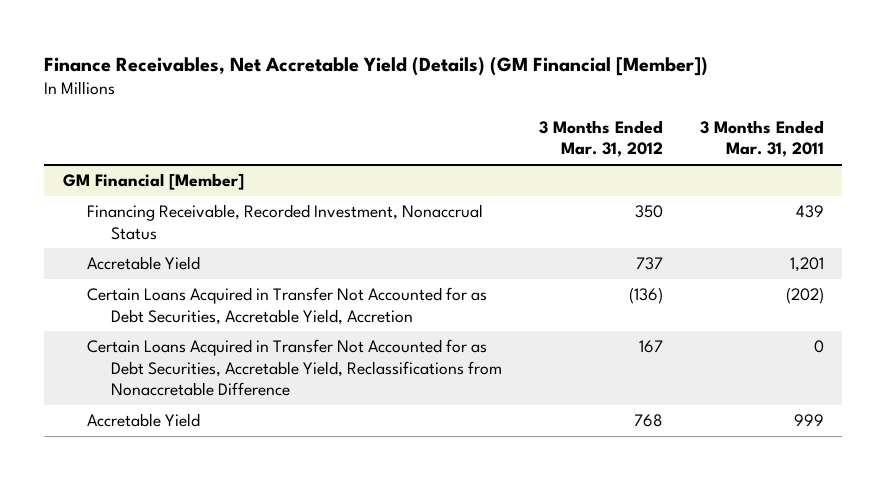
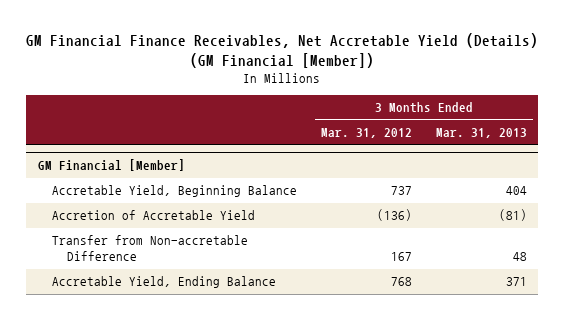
[44,57,709,77] Finance Receivables, Net Accretable Yield (Details) (GM Financial [Member]) -> [26,33,539,69] GM Financial Finance Receivables, Net Accretable Yield (Details) (GM Financial [Member])
[699,119,824,158] 3 Months Ended Mar. 31, 2011 -> none
none -> [435,128,527,139] Mar. 31, 2013
[86,204,483,240] Financing Receivable, Recorded Investment, Nonaccrual Status -> none
[86,256,200,271] Accretable Yield -> [52,185,298,198] Accretable Yield, Beginning Balance
[86,287,487,325] Certain Loans Acquired in Transfer Not Accounted for as Debt Securities, Accretable Yield, Accretion -> [52,210,256,221] Accretion of Accretable Yield
[86,339,503,396] Certain Loans Acquired in Transfer Not Accounted for as Debt Securities, Accretable Yield, Reclassifications from Nonaccretable Difference -> [52,235,249,262] Transfer from Non-accretable Difference
[86,413,200,428] Accretable Yield -> [52,276,277,289] Accretable Yield, Ending Balance

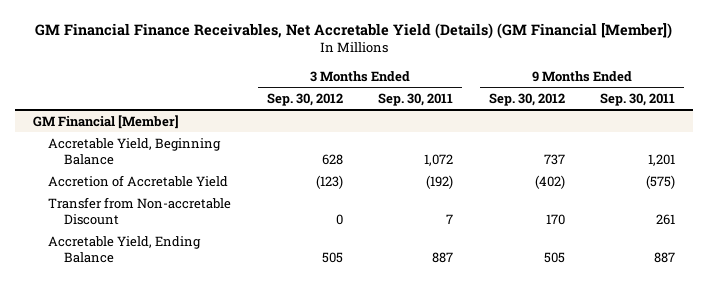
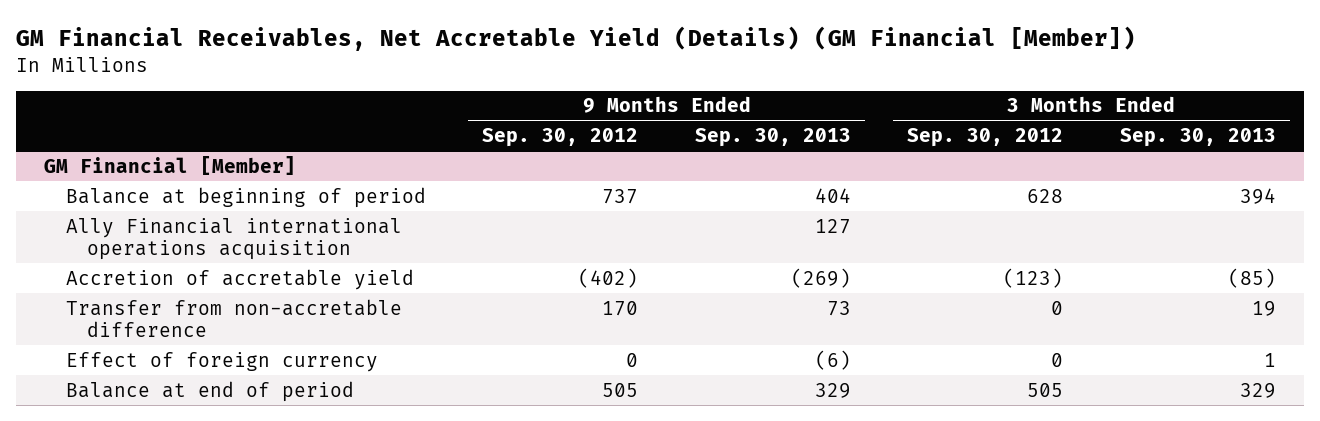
[35,22,673,39] GM Financial Finance Receivables, Net Accretable Yield (Details) (GM Financial [Member]) -> [16,25,1137,51] GM Financial Receivables, Net Accretable Yield (Details) (GM Financial [Member])
[378,92,454,106] Sep. 30, 2011 -> none
[600,92,676,106] Sep. 30, 2011 -> none
none -> [694,128,851,148] Sep. 30, 2013
none -> [1119,128,1276,148] Sep. 30, 2013
[48,137,222,165] Accretable Yield, Beginning Balance -> [65,186,426,208] Balance at beginning of period
none -> [65,217,402,261] Ally Financial international operations acquisition
[48,174,229,187] Accretion of Accretable Yield -> [65,268,414,290] Accretion of accretable yield
[48,196,232,225] Transfer from Non-accretable Discount -> [65,298,402,338] Transfer from non-accretable difference
none -> [65,351,378,372] Effect of foreign currency
[48,235,202,263] Accretable Yield, Ending Balance -> [65,380,354,402] Balance at end of period

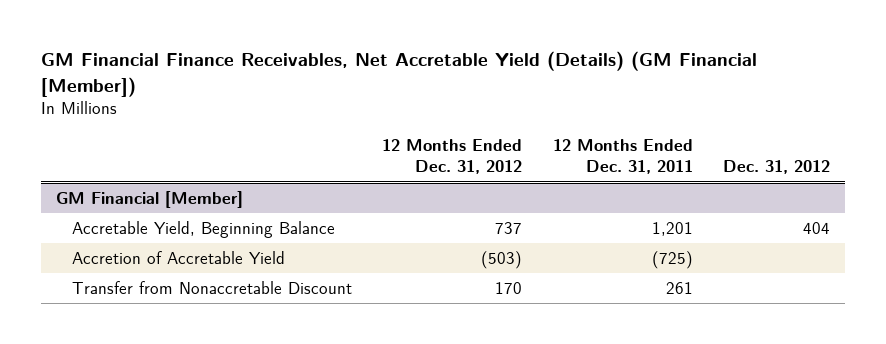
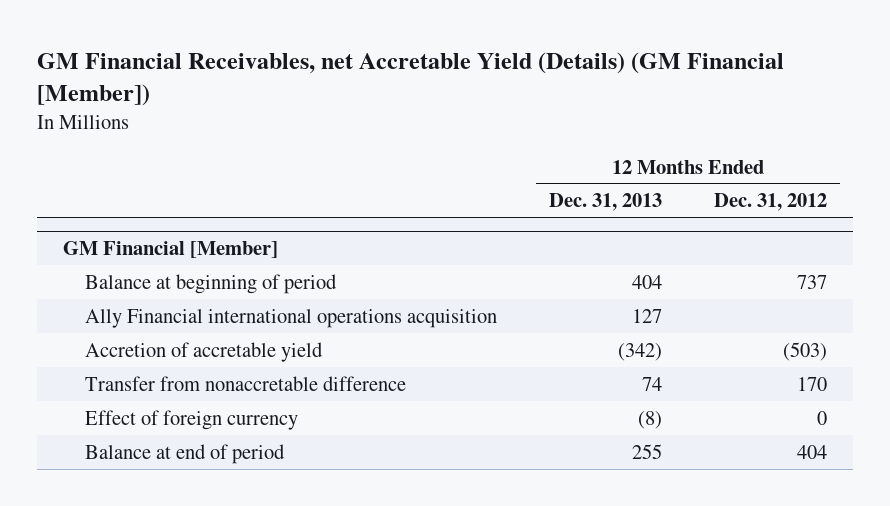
[40,51,757,97] GM Financial Finance Receivables, Net Accretable Yield (Details) (GM Financial [Member]) -> [37,52,785,107] GM Financial Receivables, net Accretable Yield (Details) (GM Financial [Member])
[552,139,693,175] 12 Months Ended Dec. 31, 2011 -> none
[723,160,831,175] Dec. 31, 2012 -> none
none -> [549,193,663,212] Dec. 31, 2013
[72,220,336,238] Accretable Yield, Beginning Balance -> [85,273,338,294] Balance at beginning of period
none -> [85,308,498,328] Ally Financial international operations acquisition
[72,250,286,264] Accretion of Accretable Yield -> [85,341,324,362] Accretion of accretable yield
[72,280,353,294] Transfer from Nonaccretable Discount -> [85,375,407,391] Transfer from nonaccretable difference
none -> [85,409,299,430] Effect of foreign currency
none -> [85,443,286,464] Balance at end of period

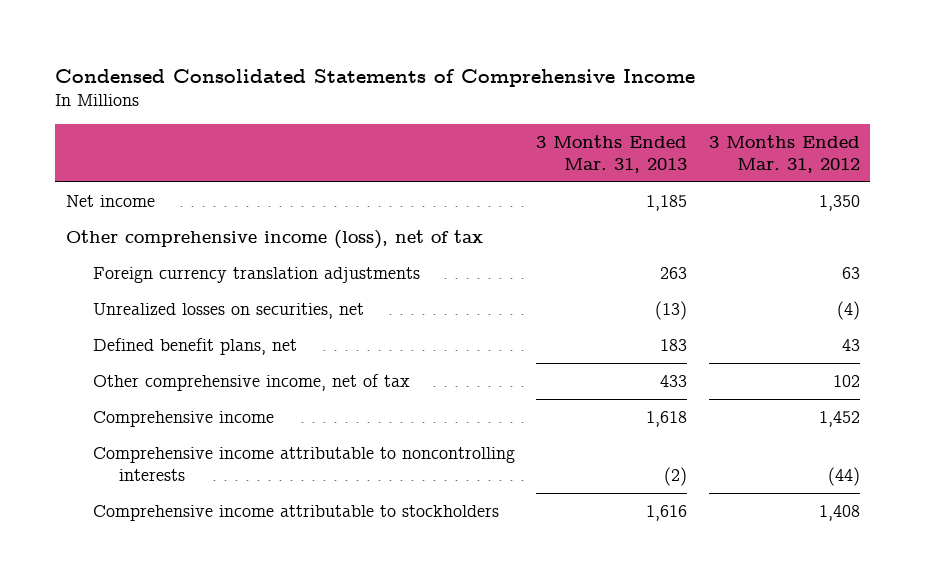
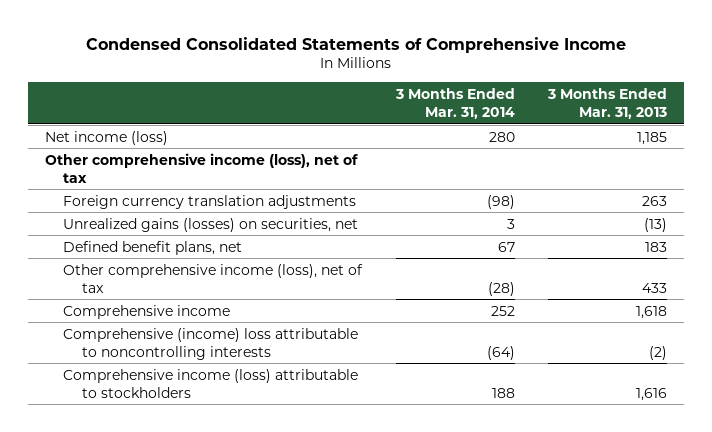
[708,134,860,173] 3 Months Ended Mar. 31, 2012 -> none
none -> [394,88,515,120] 3 Months Ended Mar. 31, 2014
[66,194,156,207] Net income -> [44,130,168,145] Net income (loss)
[92,302,364,319] Unrealized losses on securities, net -> [63,217,359,232] Unrealized gains (losses) on securities, net
[92,373,410,391] Other comprehensive income, net of tax -> [63,263,364,293] Other comprehensive income (loss), net of tax
[92,446,515,482] Comprehensive income attributable to noncontrolling interests -> [63,327,359,360] Comprehensive (income) loss attributable to noncontrolling interests
[92,504,499,521] Comprehensive income attributable to stockholders -> [63,368,359,398] Comprehensive income (loss) attributable to stockholders

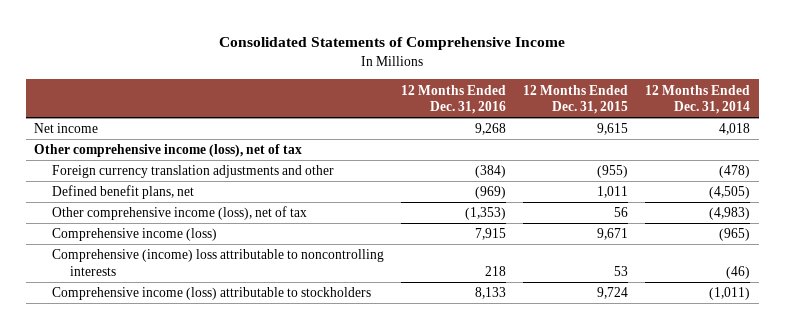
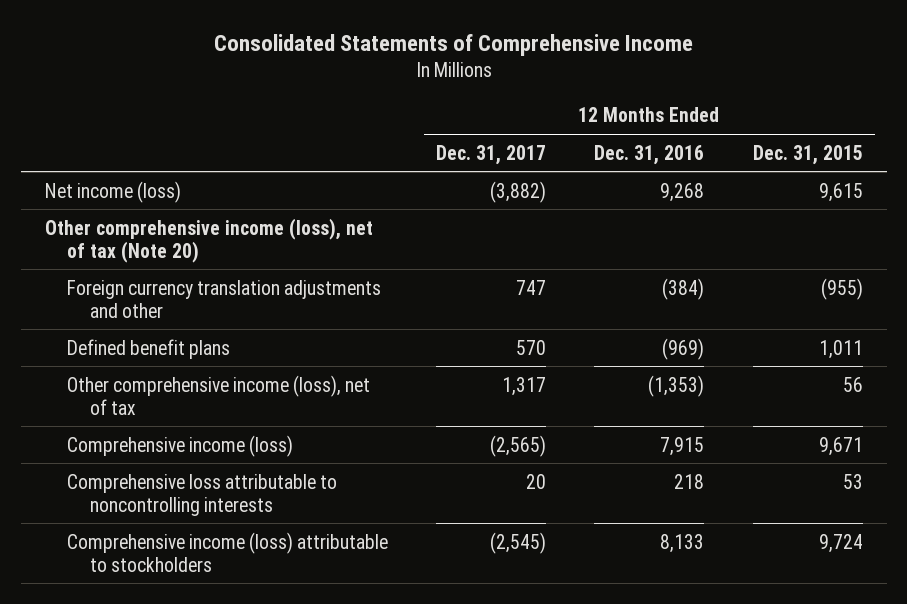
[645,84,751,114] 12 Months Ended Dec. 31, 2014 -> none
none -> [436,144,547,165] Dec. 31, 2017
[34,123,99,134] Net income -> [44,180,181,203] Net income (loss)
[34,144,303,158] Other comprehensive income (loss), net of tax -> [44,217,373,263] Other comprehensive income (loss), net of tax (Note 20)
[52,185,195,200] Defined benefit plans, net -> [67,338,231,359] Defined benefit plans
[52,249,385,276] Comprehensive (income) loss attributable to noncontrolling interests -> [67,473,338,516] Comprehensive loss attributable to noncontrolling interests

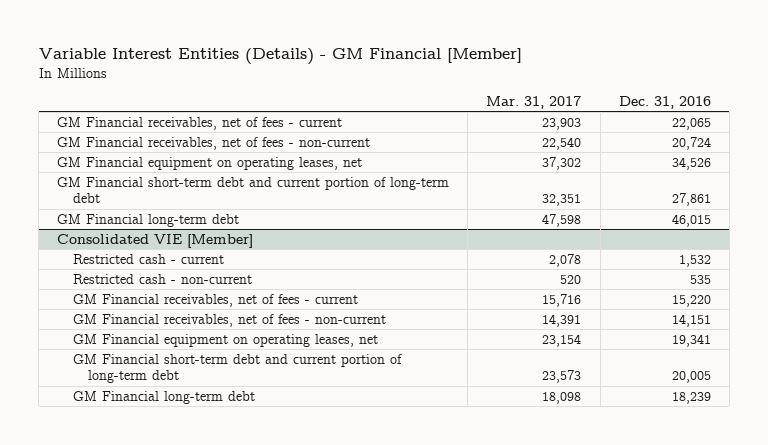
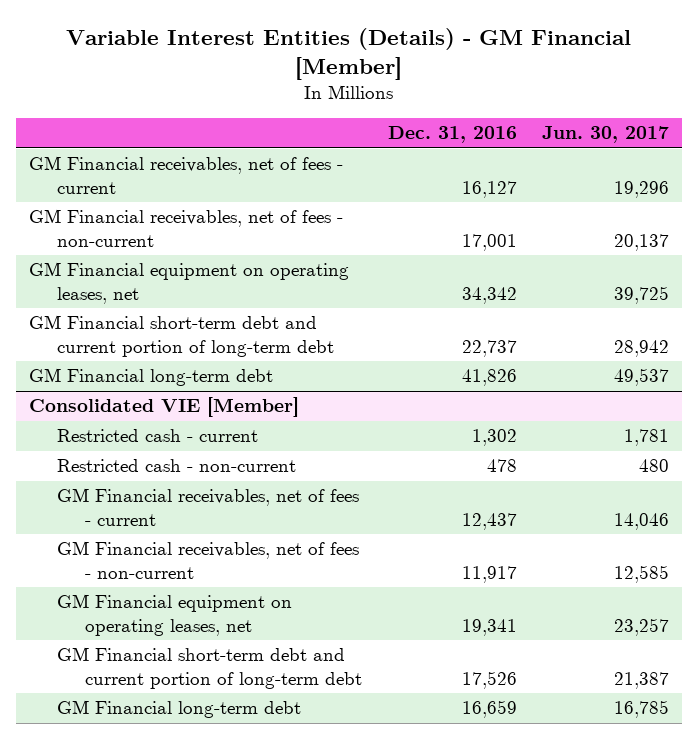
[486,95,582,109] Mar. 31, 2017 -> none
none -> [542,126,670,144] Jun. 30, 2017
[671,117,711,130] 22,065 -> [461,180,517,198] 16,127
[671,136,711,150] 20,724 -> [461,233,517,251] 17,001
[671,156,711,170] 34,526 -> [461,286,517,304] 34,342
[671,193,711,207] 27,861 -> [461,339,517,357] 22,737
[671,213,711,227] 46,015 -> [461,369,517,387] 41,826
[678,254,711,267] 1,532 -> [471,429,517,447] 1,302
[689,274,711,284] 535 -> [486,459,517,473] 478
[671,294,711,307] 15,220 -> [461,512,517,530] 12,437
[671,313,711,327] 14,151 -> [461,565,517,583] 11,917
[671,371,711,384] 20,005 -> [461,670,517,689] 17,526
[671,391,711,404] 18,239 -> [461,700,517,719] 16,659

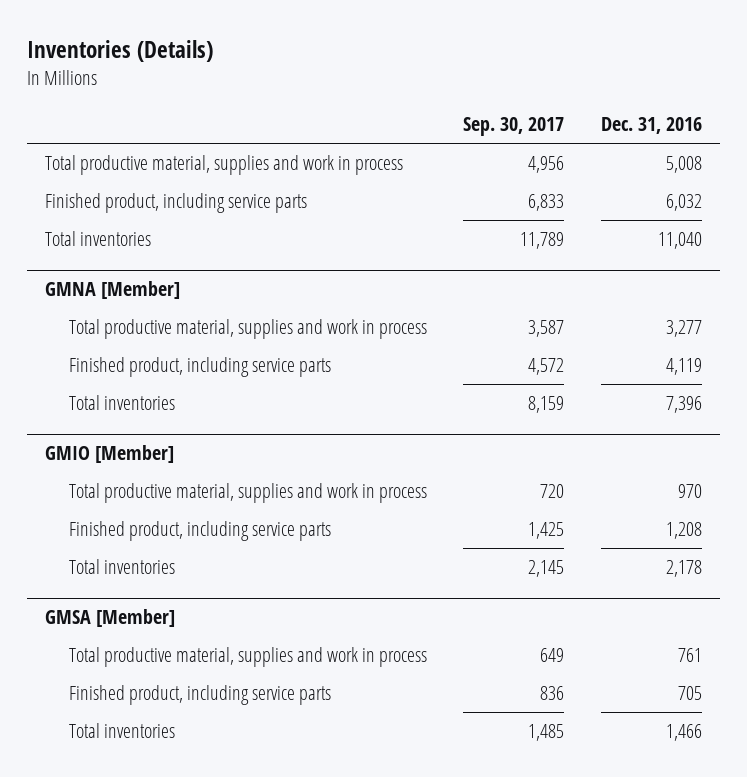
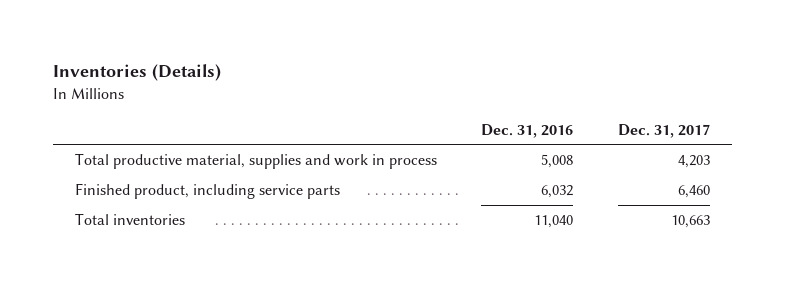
[463,117,565,137] Sep. 30, 2017 -> none
none -> [617,123,710,138] Dec. 31, 2017
[45,281,181,300] GMNA [Member] -> none
[69,319,428,340] Total productive material, supplies and work in process -> none
[69,357,332,378] Finished product, including service parts -> none
[69,395,176,411] Total inventories -> none
[45,445,175,464] GMIO [Member] -> none
[69,483,428,504] Total productive material, supplies and work in process -> none
[69,521,332,542] Finished product, including service parts -> none
[69,559,176,575] Total inventories -> none
[45,609,176,628] GMSA [Member] -> none
[69,647,428,668] Total productive material, supplies and work in process -> none
[69,685,332,706] Finished product, including service parts -> none
[69,723,176,739] Total inventories -> none

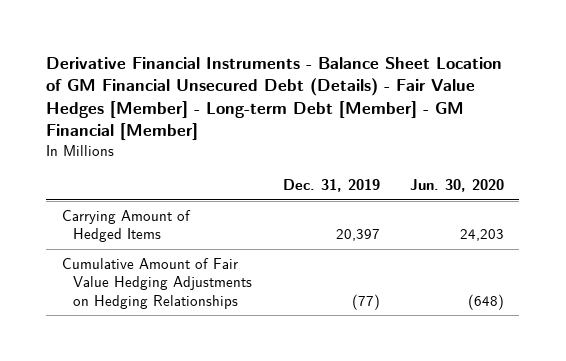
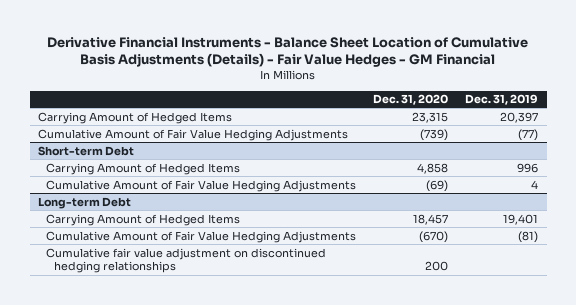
[46,56,503,141] Derivative Financial Instruments - Balance Sheet Location of GM Financial Unsecured Debt (Details) - Fair Value Hedges [Member] - Long-term Debt [Member] - GM Financial [Member] -> [47,37,529,68] Derivative Financial Instruments - Balance Sheet Location of Cumulative Basis Adjustments (Details) - Fair Value Hedges - GM Financial
[410,178,505,192] Jun. 30, 2020 -> none
none -> [373,94,449,106] Dec. 31, 2020
[61,257,253,309] Cumulative Amount of Fair Value Hedging Adjustments on Hedging Relationships -> [38,128,349,141] Cumulative Amount of Fair Value Hedging Adjustments
none -> [38,145,135,156] Short-term Debt
none -> [46,162,241,175] Carrying Amount of Hedged Items
none -> [46,179,357,192] Cumulative Amount of Fair Value Hedging Adjustments
none -> [38,196,132,209] Long-term Debt
none -> [46,213,241,226] Carrying Amount of Hedged Items
none -> [46,230,357,243] Cumulative Amount of Fair Value Hedging Adjustments
none -> [46,247,327,274] Cumulative fair value adjustment on discontinued hedging relationships

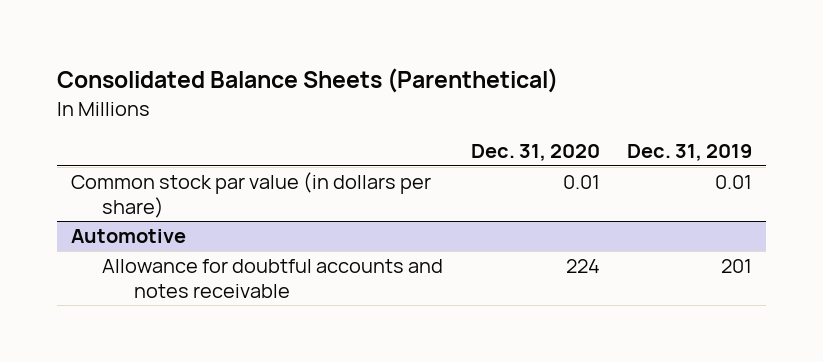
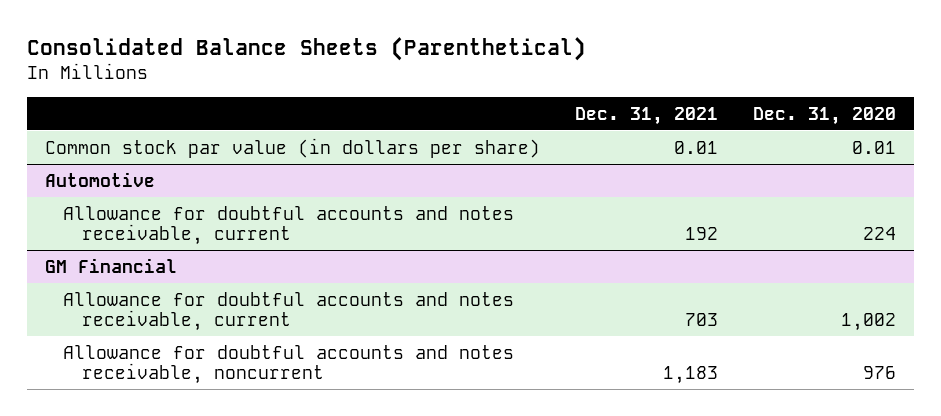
[627,143,753,161] Dec. 31, 2019 -> none
none -> [574,106,718,125] Dec. 31, 2021
[102,259,444,298] Allowance for doubtful accounts and notes receivable -> [63,205,515,246] Allowance for doubtful accounts and notes receivable, current
none -> [44,257,177,273] GM Financial
none -> [63,291,515,332] Allowance for doubtful accounts and notes receivable, current
none -> [63,344,515,385] Allowance for doubtful accounts and notes receivable, noncurrent

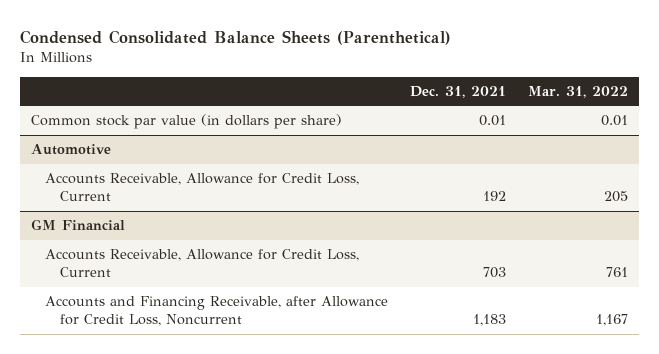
[26,36,586,61] Consolidated Balance Sheets (Parenthetical) -> [20,29,452,45] Condensed Consolidated Balance Sheets (Parenthetical)
[753,106,897,125] Dec. 31, 2020 -> none
none -> [527,86,628,99] Mar. 31, 2022
[63,205,515,246] Allowance for doubtful accounts and notes receivable, current -> [45,173,360,202] Accounts Receivable, Allowance for Credit Loss, Current
[63,291,515,332] Allowance for doubtful accounts and notes receivable, current -> [45,249,360,278] Accounts Receivable, Allowance for Credit Loss, Current
[63,344,515,385] Allowance for doubtful accounts and notes receivable, noncurrent -> [45,296,389,327] Accounts and Financing Receivable, after Allowance for Credit Loss, Noncurrent

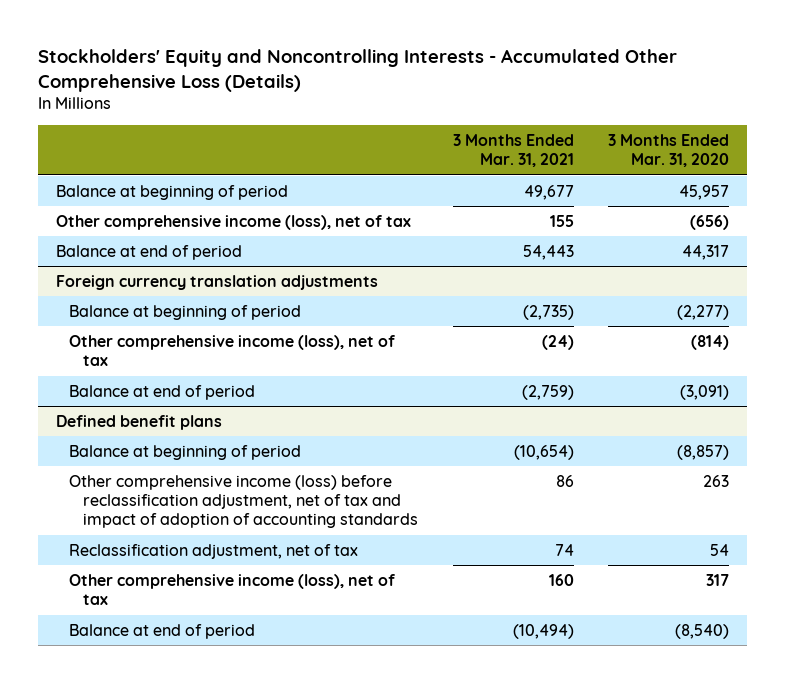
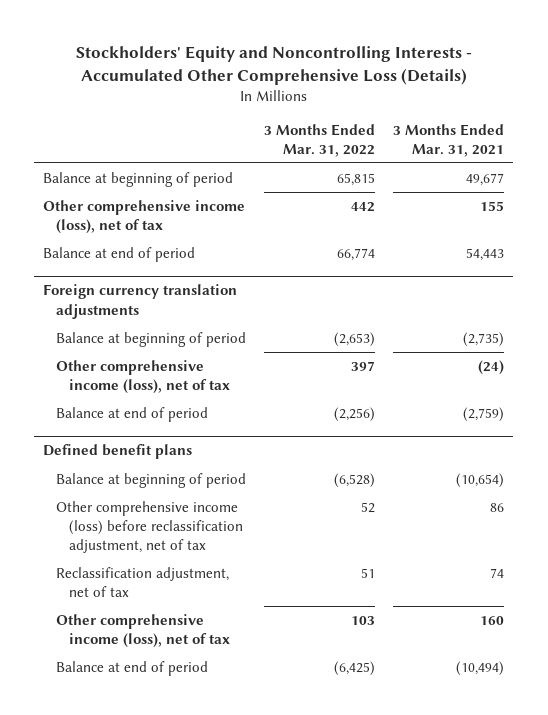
[608,133,730,168] 3 Months Ended Mar. 31, 2020 -> none
none -> [264,123,376,157] 3 Months Ended Mar. 31, 2022
[69,474,418,529] Other comprehensive income (loss) before reclassification adjustment, net of tax and impact of adoption of accounting standards -> [56,500,243,554] Other comprehensive income (loss) before reclassification adjustment, net of tax

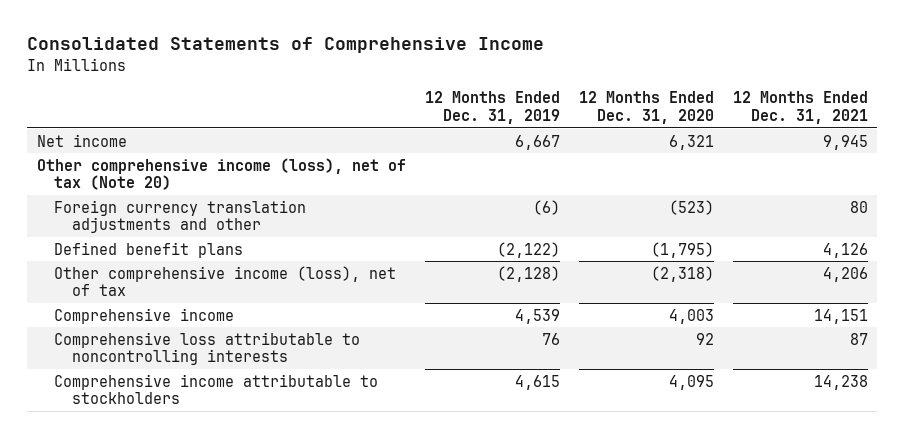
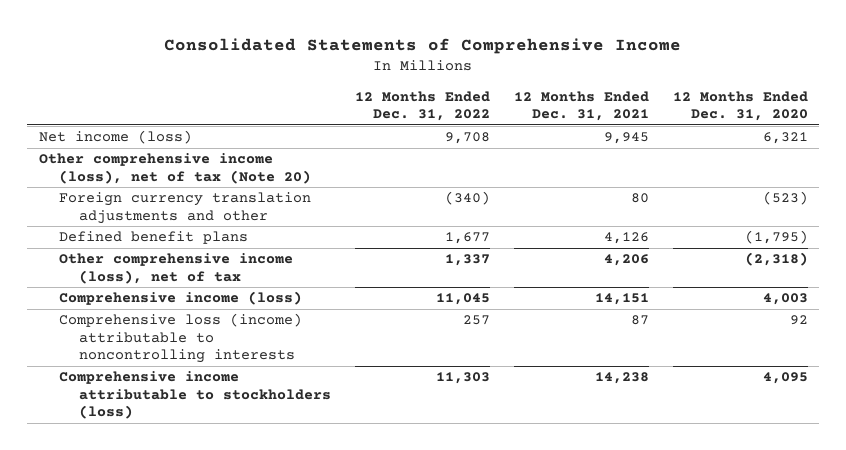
[424,91,560,125] 12 Months Ended Dec. 31, 2019 -> none
none -> [354,90,490,121] 12 Months Ended Dec. 31, 2022
[36,133,127,147] Net income -> [38,130,192,145] Net income (loss)
[54,307,235,324] Comprehensive income -> [58,291,302,306] Comprehensive income (loss)
[54,331,361,366] Comprehensive loss attributable to noncontrolling interests -> [58,313,302,364] Comprehensive loss (income) attributable to noncontrolling interests
[54,373,379,405] Comprehensive income attributable to stockholders -> [58,371,331,420] Comprehensive income attributable to stockholders (loss)

